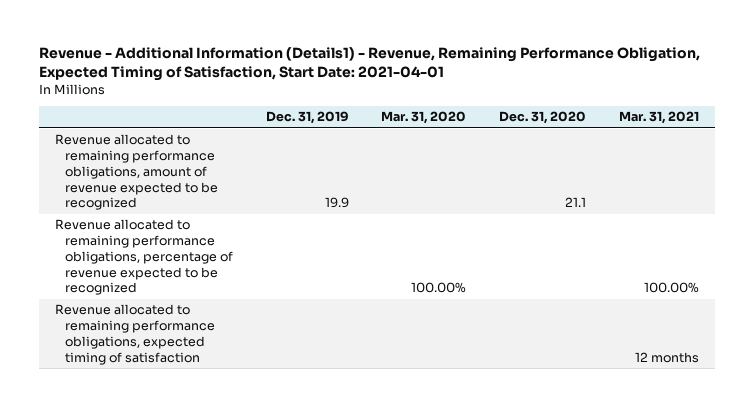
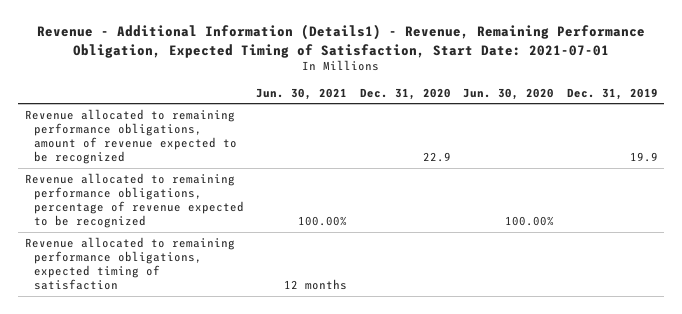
[38,46,700,81] Revenue - Additional Information (Details1) - Revenue, Remaining Performance Obligation, Expected Timing of Satisfaction, Start Date: 2021-04-01 -> [37,24,646,58] Revenue - Additional Information (Details1) - Revenue, Remaining Performance Obligation, Expected Timing of Satisfaction, Start Date: 2021-07-01
[381,111,467,125] Mar. 31, 2020 -> none
[618,111,699,125] Mar. 31, 2021 -> none
none -> [256,87,348,100] Jun. 30, 2021
none -> [463,87,555,100] Jun. 30, 2020
[564,197,586,208] 21.1 -> [422,152,451,163] 22.9

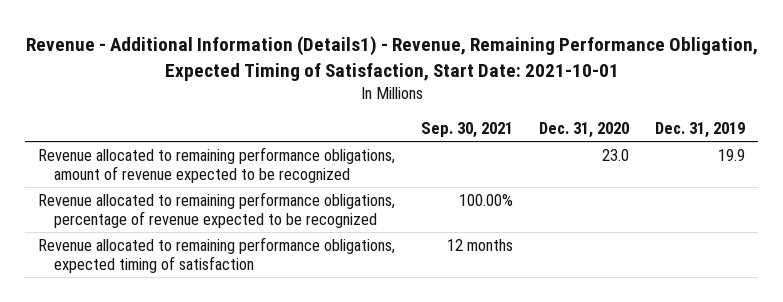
[37,24,646,58] Revenue - Additional Information (Details1) - Revenue, Remaining Performance Obligation, Expected Timing of Satisfaction, Start Date: 2021-07-01 -> [25,35,758,81] Revenue - Additional Information (Details1) - Revenue, Remaining Performance Obligation, Expected Timing of Satisfaction, Start Date: 2021-10-01
[256,87,348,100] Jun. 30, 2021 -> none
[463,87,555,100] Jun. 30, 2020 -> none
none -> [421,122,514,139] Sep. 30, 2021
[422,152,451,163] 22.9 -> [602,148,630,161] 23.0

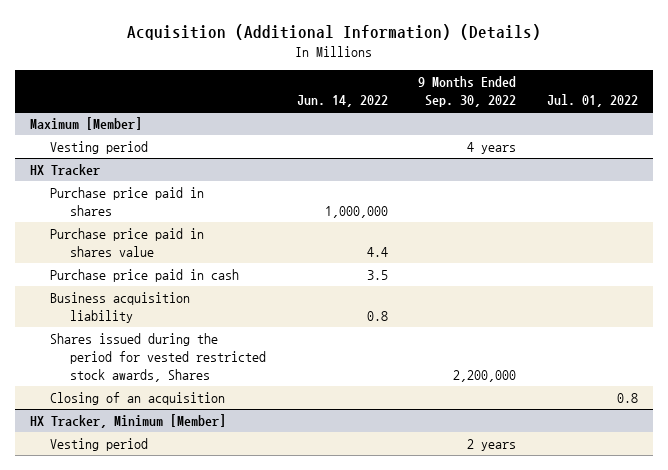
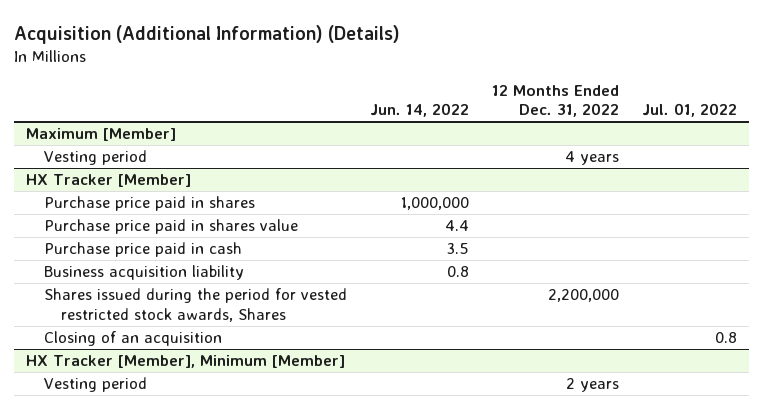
[418,76,517,108] 9 Months Ended Sep. 30, 2022 -> none
none -> [491,84,619,118] 12 Months Ended Dec. 31, 2022
[29,164,100,176] HX Tracker -> [25,174,191,188] HX Tracker [Member]
[29,414,226,429] HX Tracker, Minimum [Member] -> [25,355,345,369] HX Tracker [Member], Minimum [Member]

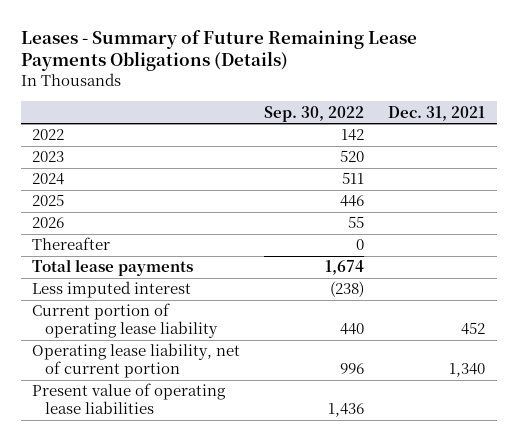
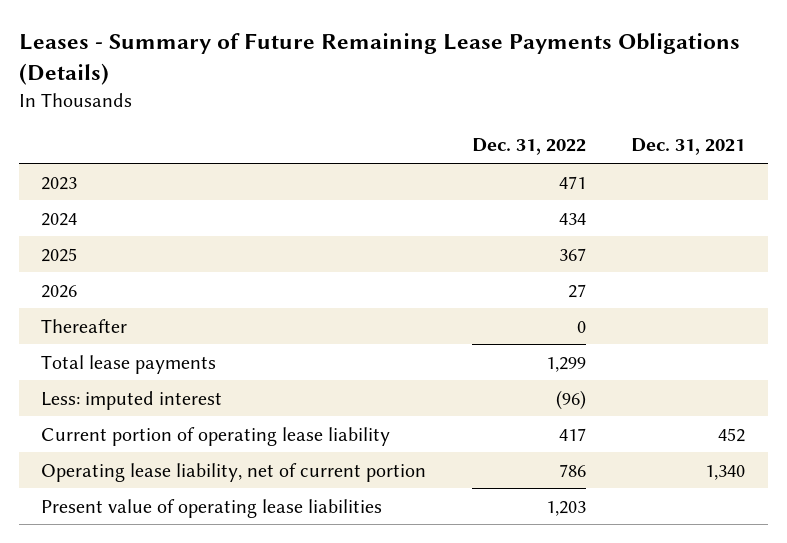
[264,105,365,122] Sep. 30, 2022 -> none
none -> [471,138,586,156] Dec. 31, 2022
[32,129,65,141] 2022 -> none
[32,281,192,299] Less imputed interest -> [41,390,223,410] Less: imputed interest

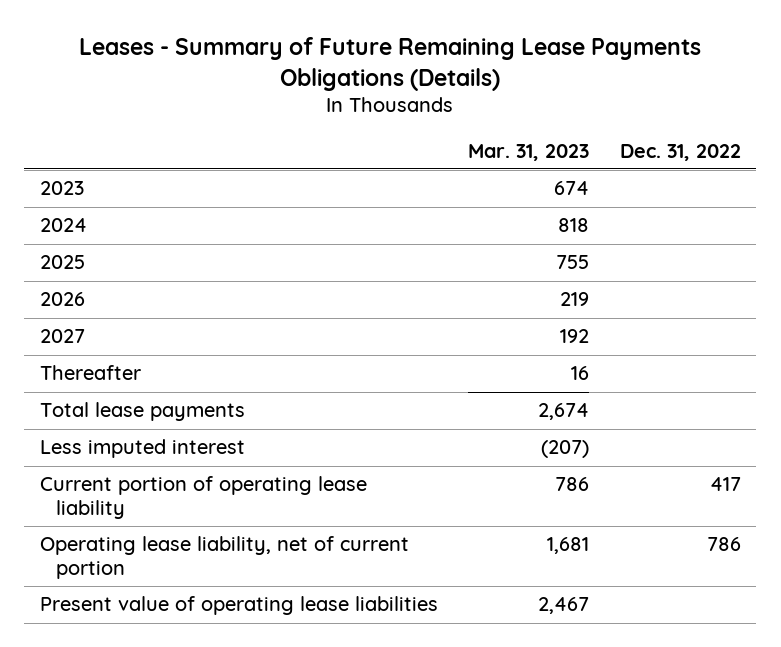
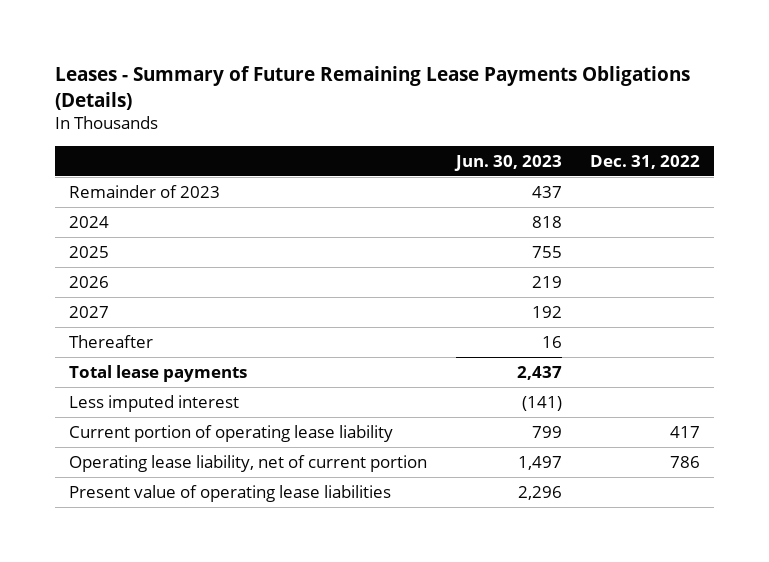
[468,143,590,161] Mar. 31, 2023 -> none
none -> [453,154,562,171] Jun. 30, 2023
[39,181,84,196] 2023 -> [69,184,221,198] Remainder of 2023

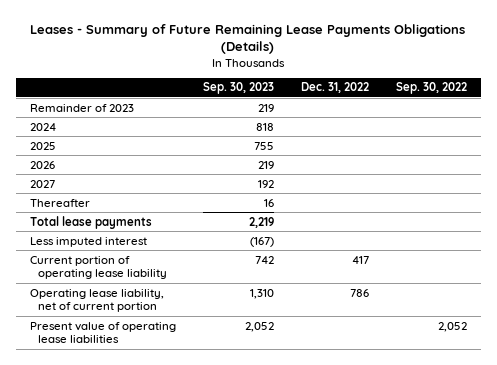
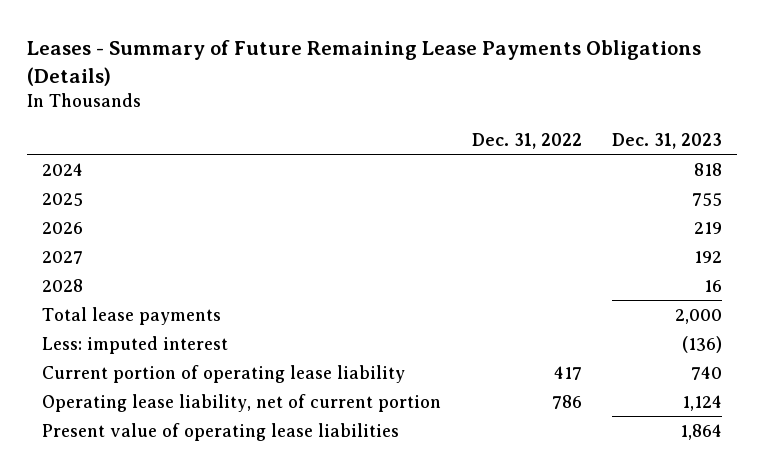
[202,82,274,95] Sep. 30, 2023 -> none
[396,82,468,95] Sep. 30, 2022 -> none
none -> [612,133,723,150] Dec. 31, 2023
[29,103,134,112] Remainder of 2023 -> none
[29,198,90,207] Thereafter -> none
none -> [42,278,84,292] 2028
[29,236,147,247] Less imputed interest -> [42,335,229,354] Less: imputed interest

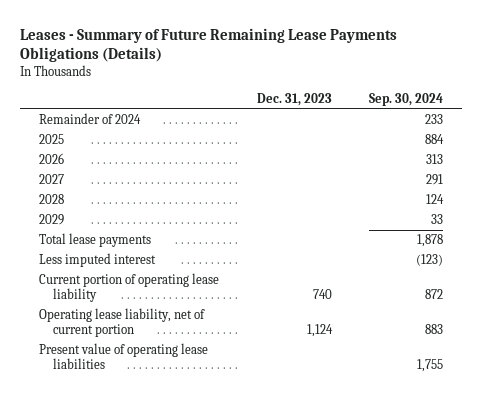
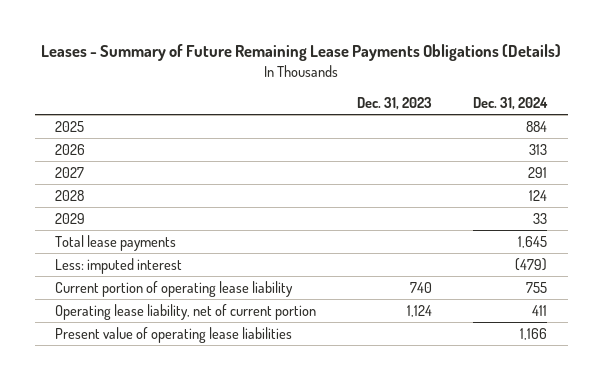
[369,93,444,107] Sep. 30, 2024 -> none
none -> [473,96,549,110] Dec. 31, 2024
[38,113,141,125] Remainder of 2024 -> none
[38,253,156,268] Less imputed interest -> [55,257,183,274] Less: imputed interest

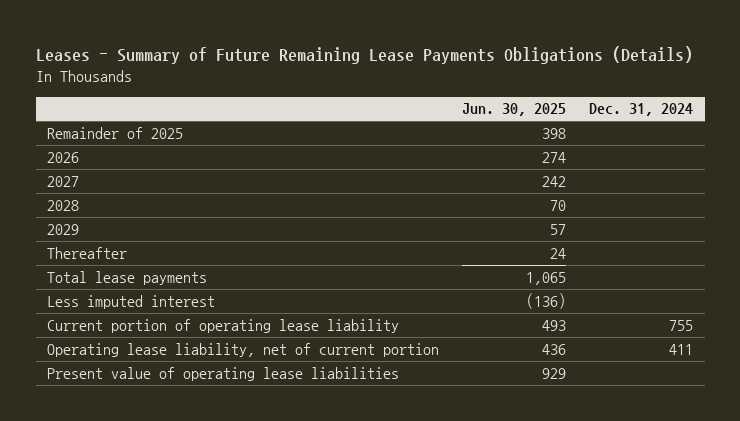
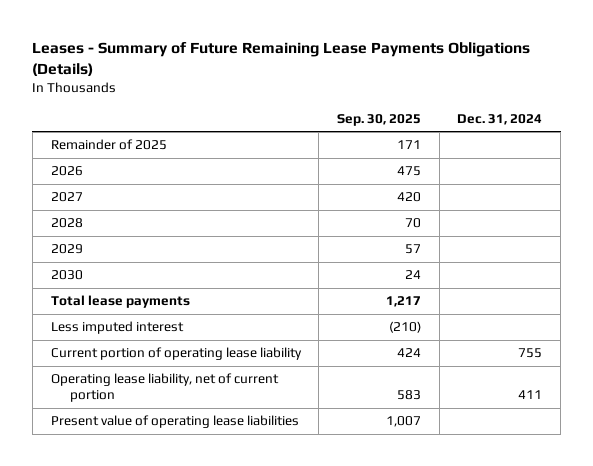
[462,103,567,117] Jun. 30, 2025 -> none
none -> [337,113,422,126] Sep. 30, 2025
[47,246,128,259] Thereafter -> [50,270,83,281] 2030

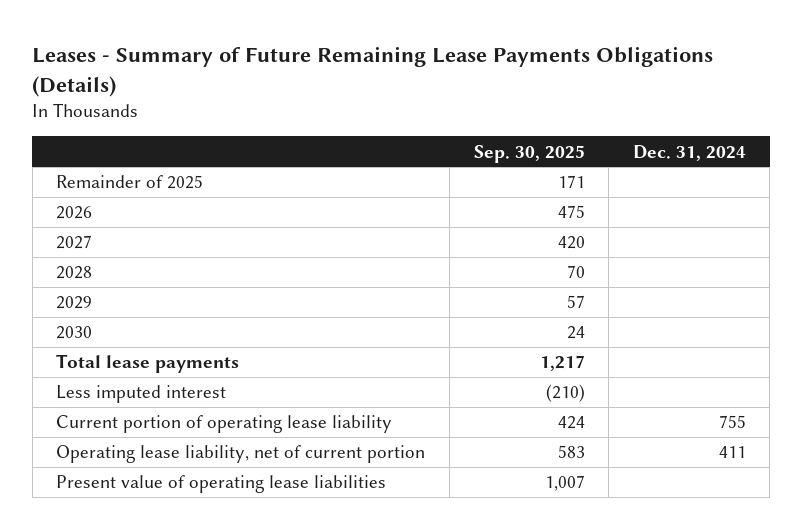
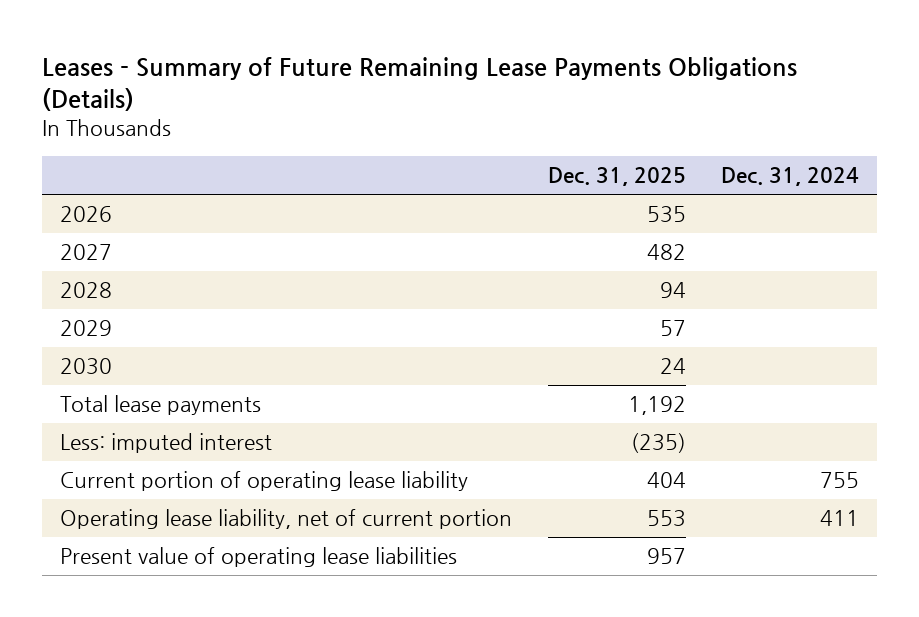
[473,144,585,163] Sep. 30, 2025 -> none
none -> [547,167,686,187] Dec. 31, 2025
[56,175,204,190] Remainder of 2025 -> none
[56,385,227,404] Less imputed interest -> [60,433,273,454] Less: imputed interest

